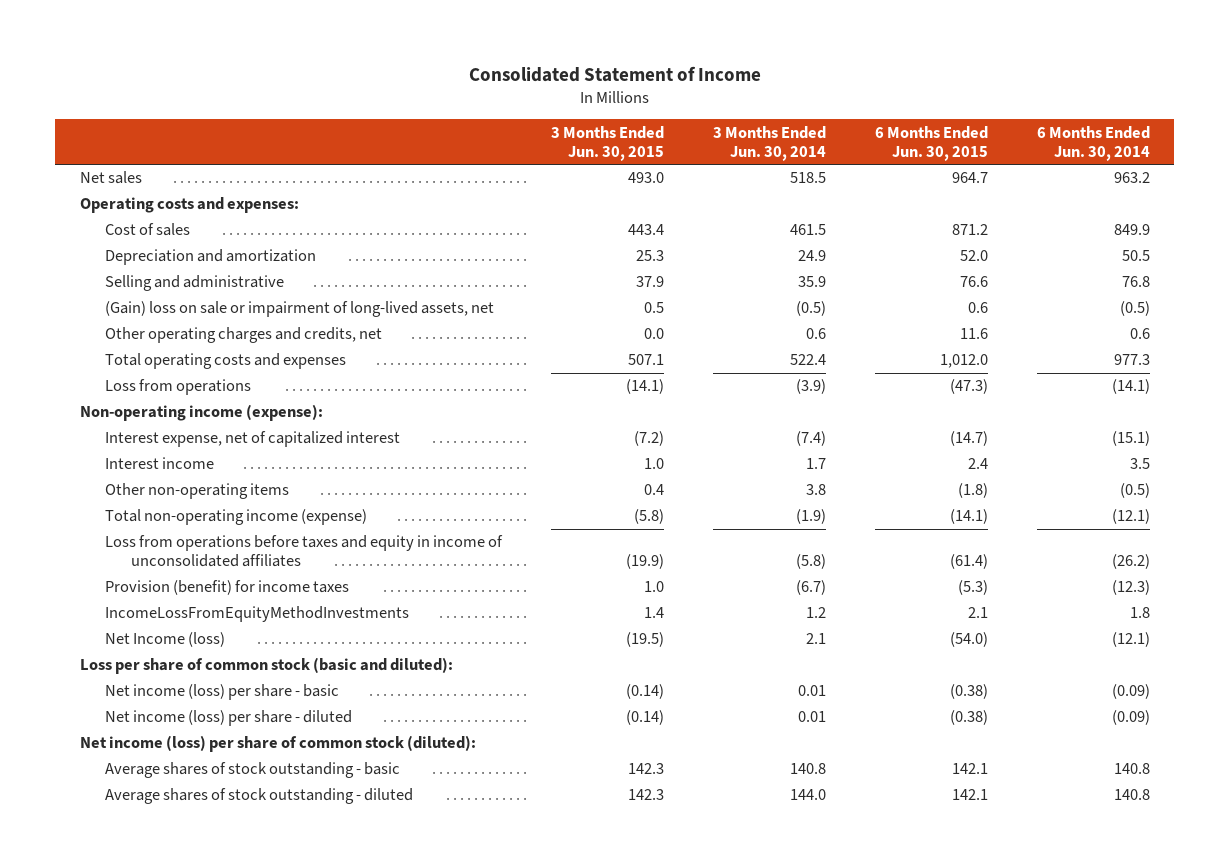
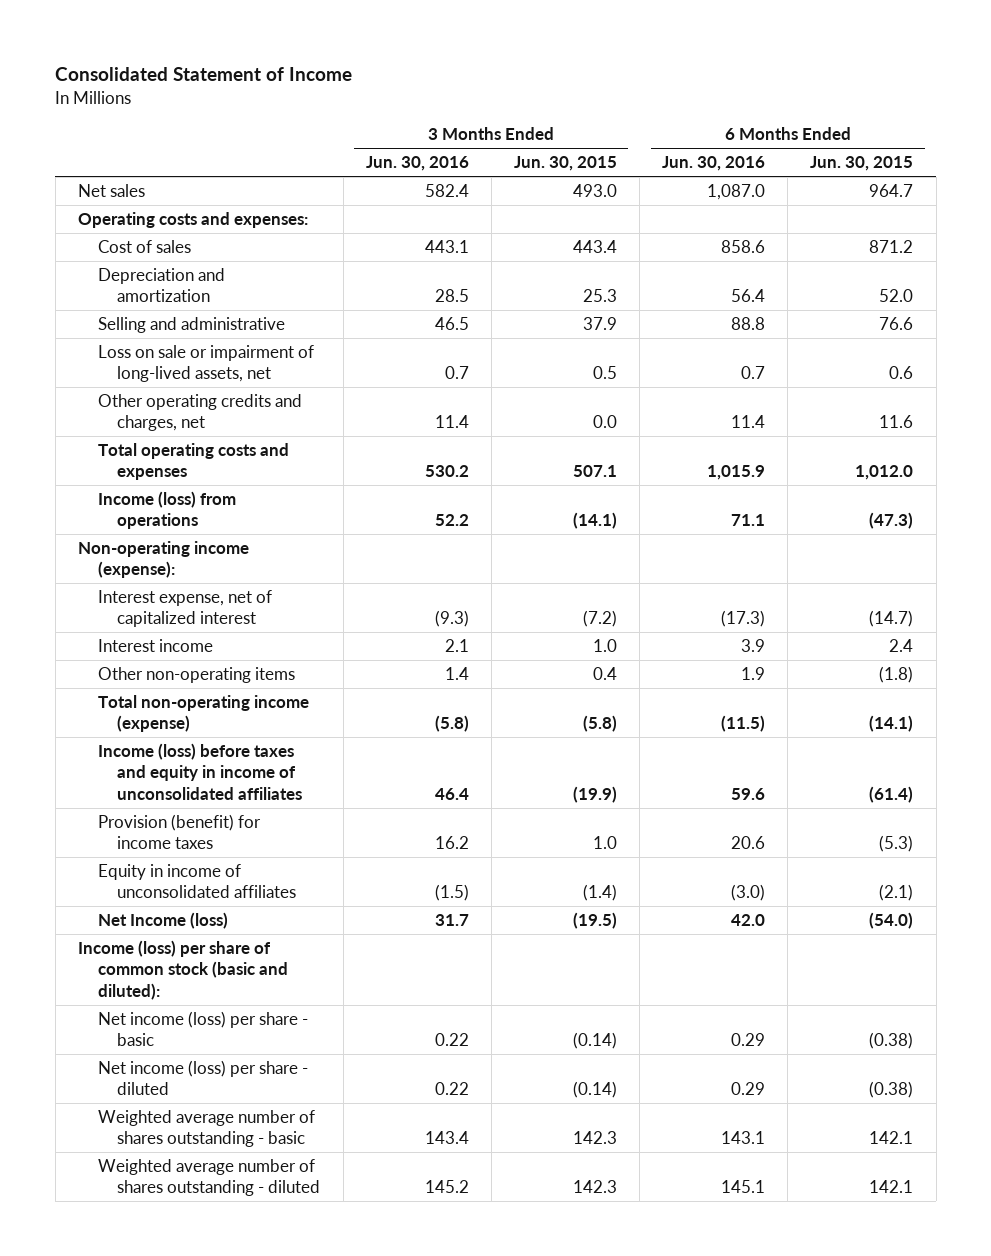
[713,125,827,161] 3 Months Ended Jun. 30, 2014 -> none
[1036,125,1150,161] 6 Months Ended Jun. 30, 2014 -> none
none -> [365,156,469,172] Jun. 30, 2016
none -> [662,156,766,172] Jun. 30, 2016
[105,301,495,318] (Gain) loss on sale or impairment of long-lived assets, net -> [97,344,314,383] Loss on sale or impairment of long-lived assets, net
[105,327,383,344] Other operating charges and credits, net -> [97,393,302,432] Other operating credits and charges, net
[105,379,252,396] Loss from operations -> [97,490,236,530] Income (loss) from operations
[105,535,504,568] Loss from operations before taxes and equity in income of unconsolidated affiliates -> [97,742,303,800] Income (loss) before taxes and equity in income of unconsolidated affiliates
[105,606,410,623] IncomeLossFromEquityMethodInvestments -> none
none -> [97,863,297,899] Equity in income of unconsolidated affiliates
[79,657,453,675] Loss per share of common stock (basic and diluted): -> [77,939,288,1000] Income (loss) per share of common stock (basic and diluted):
[79,735,476,753] Net income (loss) per share of common stock (diluted): -> none
[105,762,401,779] Average shares of stock outstanding - basic -> [97,1109,315,1148] Weighted average number of shares outstanding - basic
[105,788,414,805] Average shares of stock outstanding - diluted -> [97,1158,321,1197] Weighted average number of shares outstanding - diluted

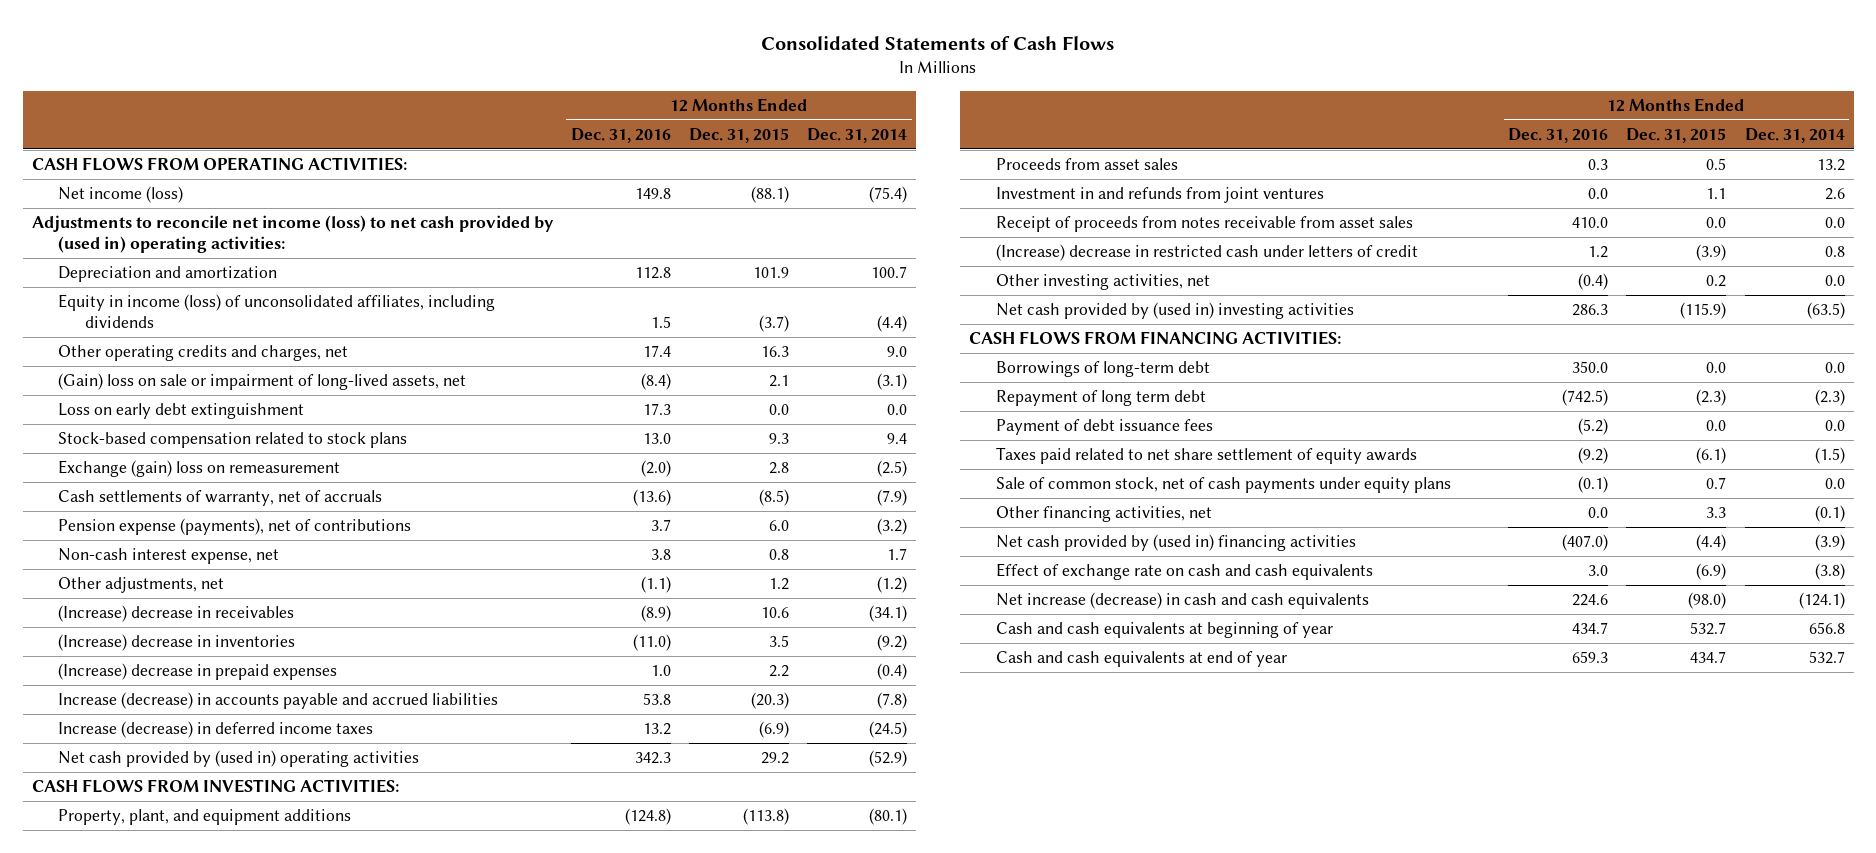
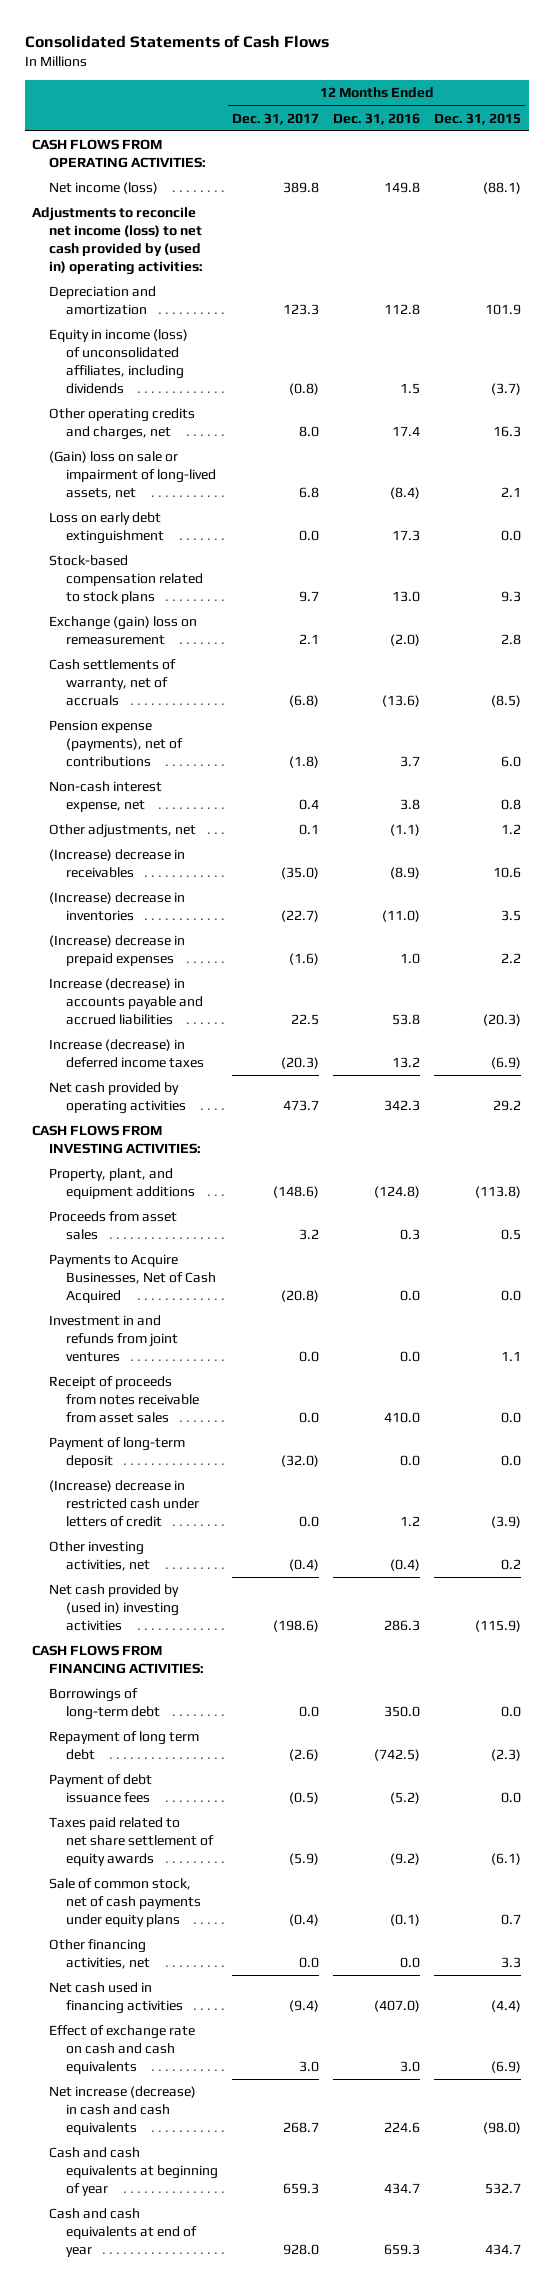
[807,127,908,143] Dec. 31, 2014 -> none
none -> [232,112,320,125] Dec. 31, 2017
[58,750,420,768] Net cash provided by (used in) operating activities -> [49,1082,186,1115] Net cash provided by operating activities
none -> [49,1254,216,1304] Payments to Acquire Businesses, Net of Cash Acquired
none -> [49,1437,186,1469] Payment of long-term deposit
[995,534,1356,552] Net cash provided by (used in) financing activities -> [49,1982,183,2015] Net cash used in financing activities

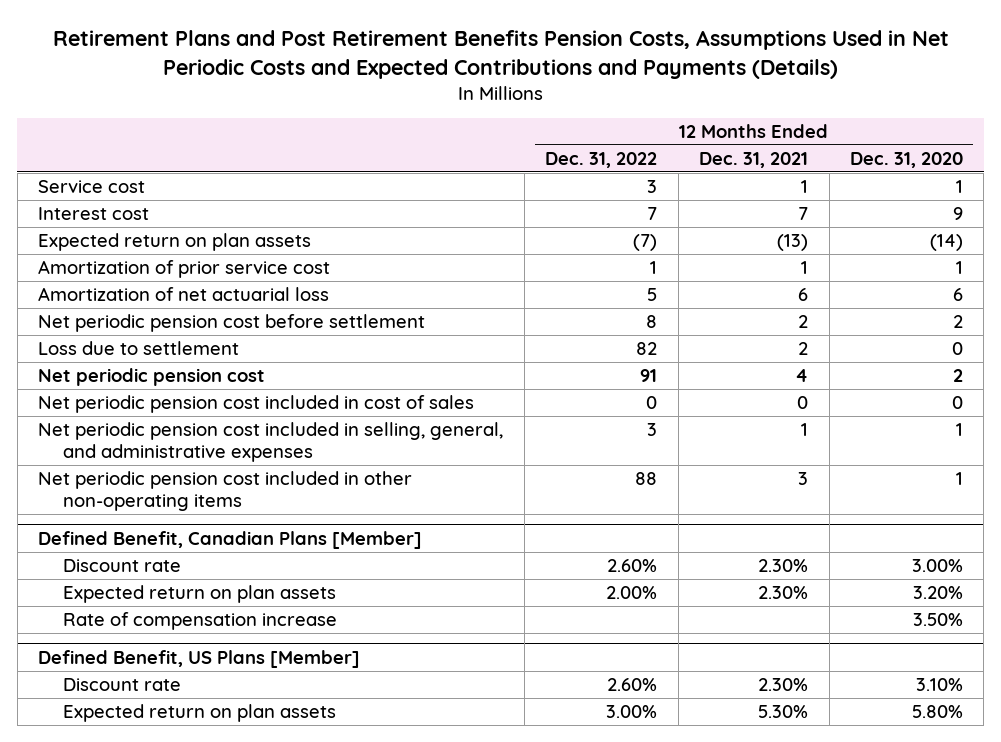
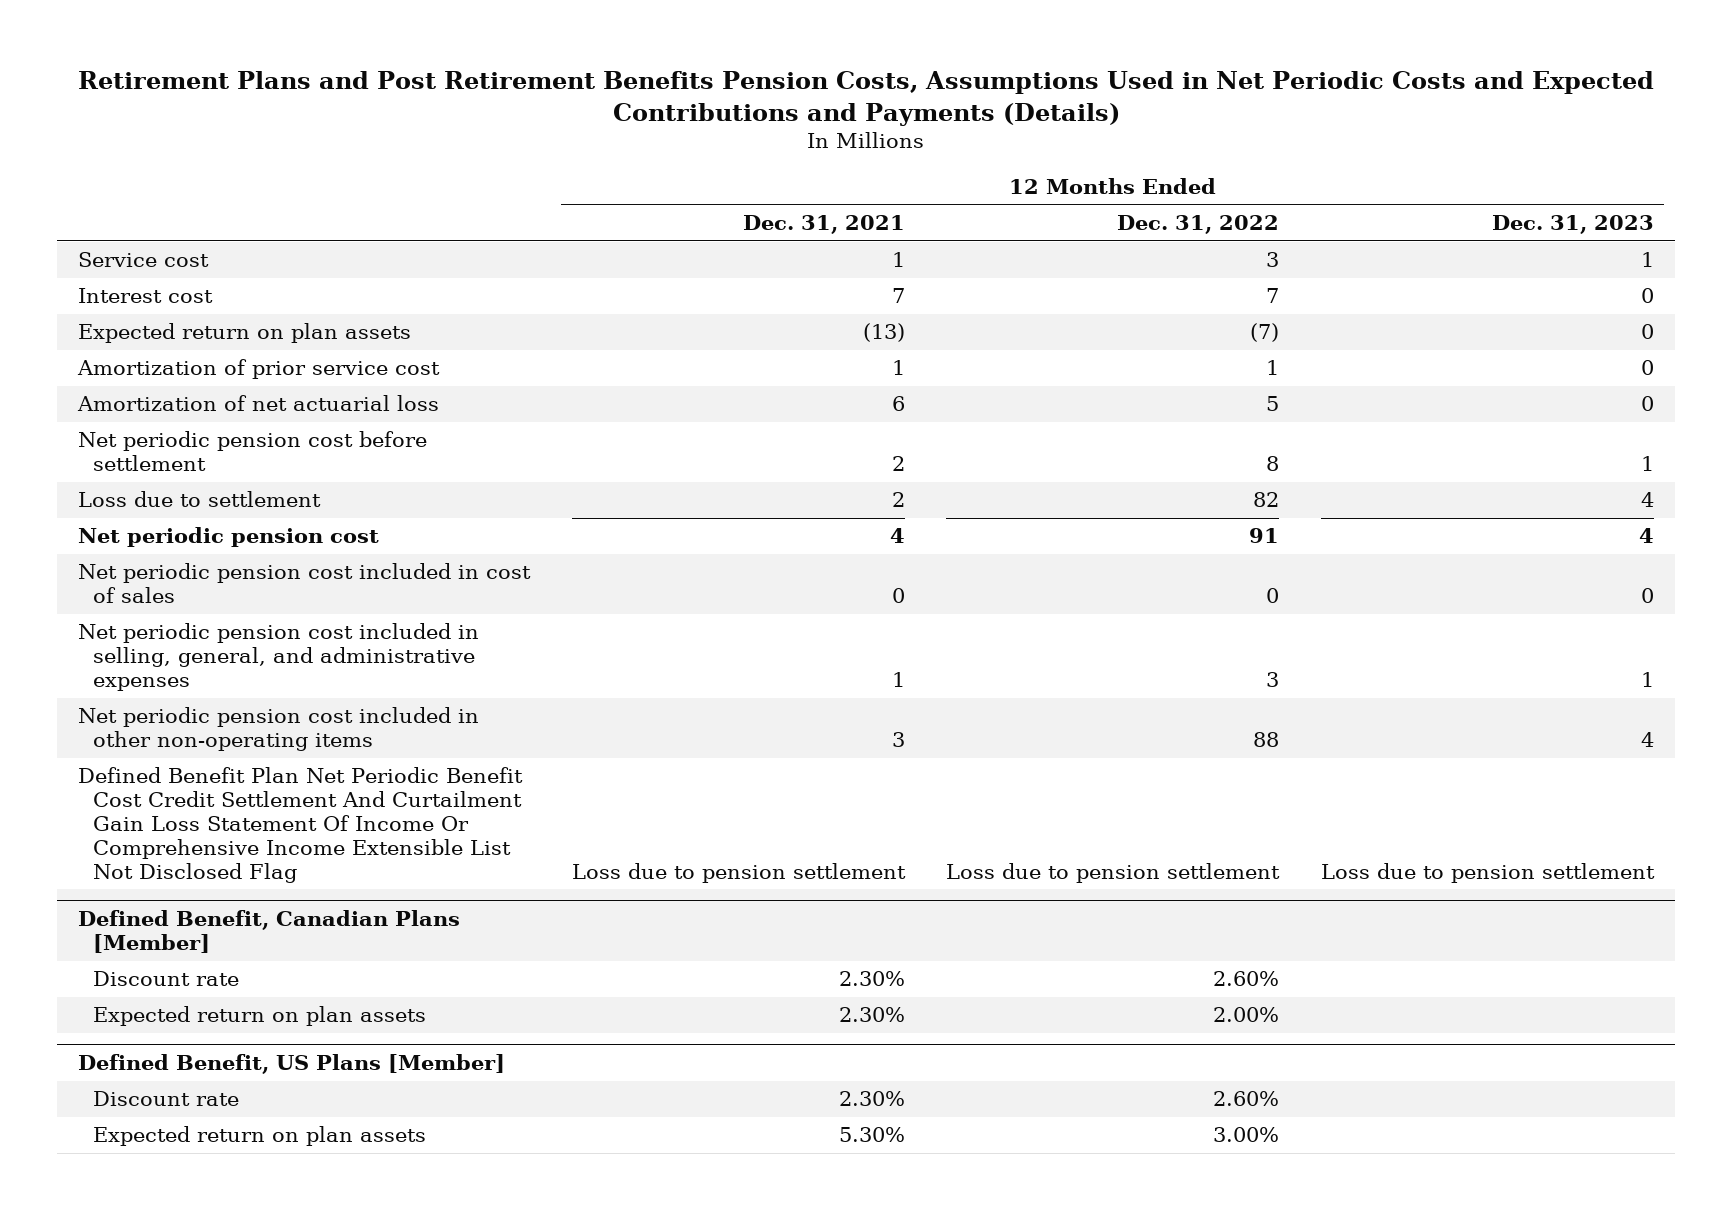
[849,151,963,168] Dec. 31, 2020 -> none
none -> [1491,215,1654,235] Dec. 31, 2023
none -> [78,767,524,883] Defined Benefit Plan Net Periodic Benefit Cost Credit Settlement And Curtailment Gain Loss Statement Of Income Or Comprehensive Income Extensible List Not Disclosed Flag
[62,611,337,630] Rate of compensation increase -> none

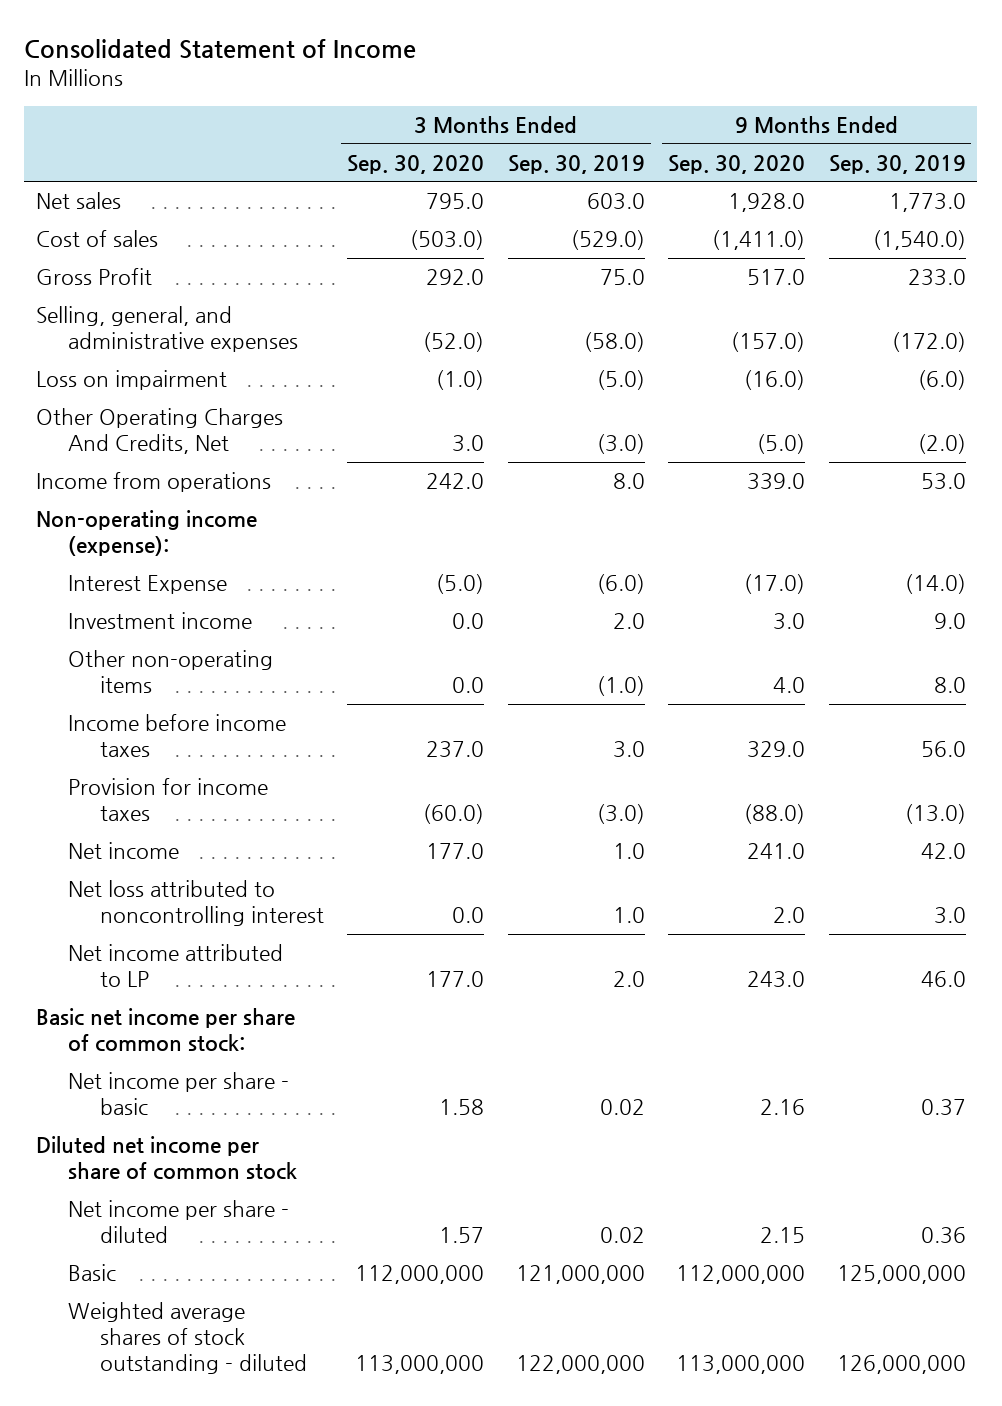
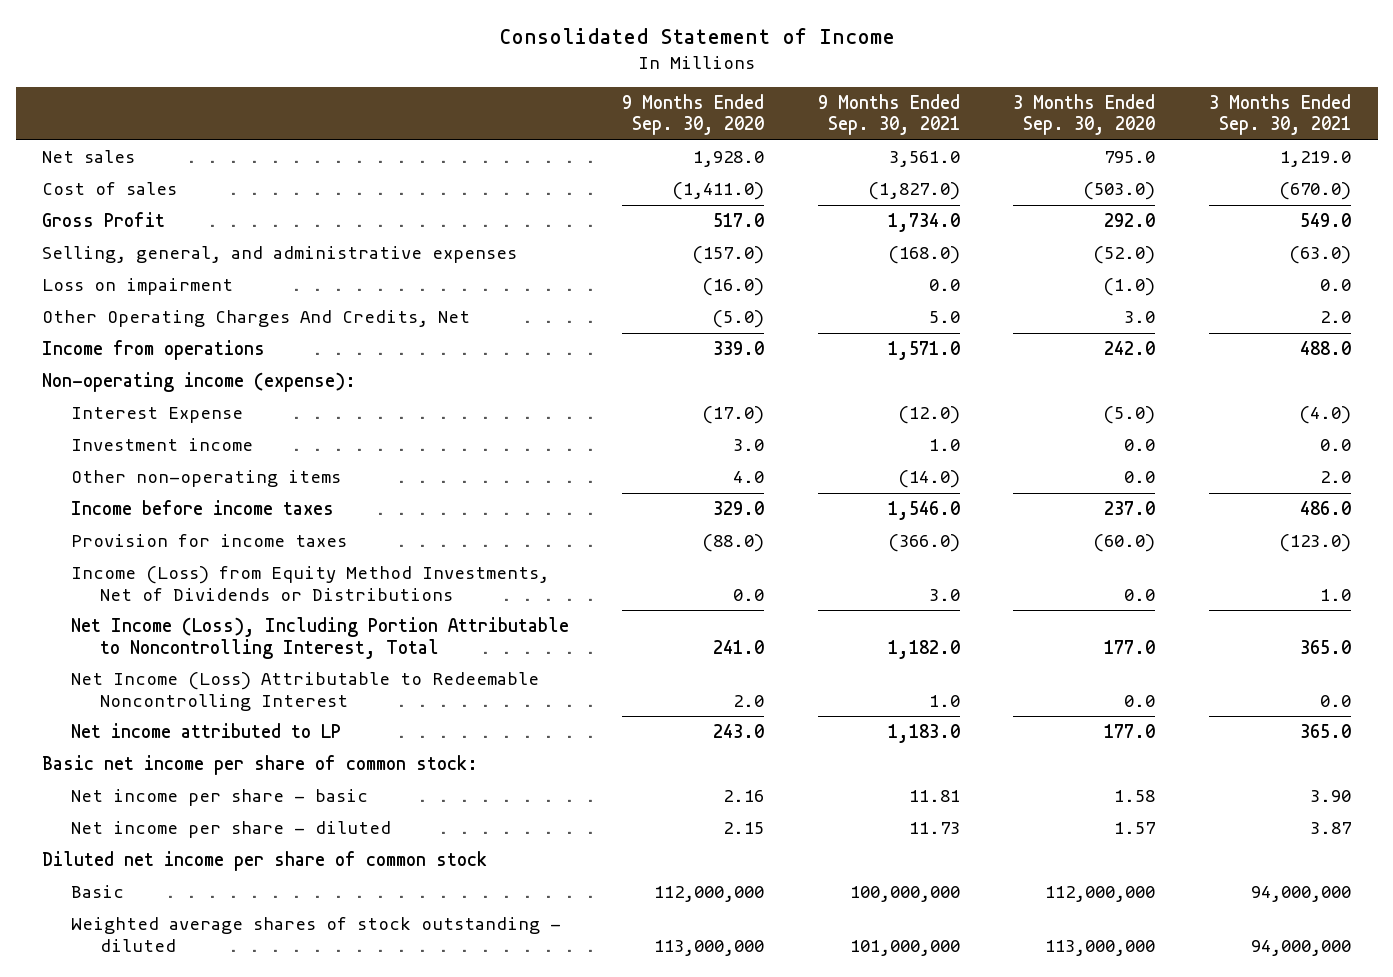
[507,154,645,174] Sep. 30, 2019 -> none
[828,154,966,174] Sep. 30, 2019 -> none
none -> [817,93,960,136] 9 Months Ended Sep. 30, 2021
none -> [1208,93,1351,136] 3 Months Ended Sep. 30, 2021
none -> [70,566,549,601] Income (Loss) from Equity Method Investments, Net of Dividends or Distributions
[67,842,179,860] Net income -> [70,617,569,659] Net Income (Loss), Including Portion Attributable to Noncontrolling Interest, Total
[67,880,324,927] Net loss attributed to noncontrolling interest -> [70,672,539,711] Net Income (Loss) Attributable to Redeemable Noncontrolling Interest
[35,1136,297,1181] Diluted net income per share of common stock -> [42,851,488,872] Diluted net income per share of common stock

